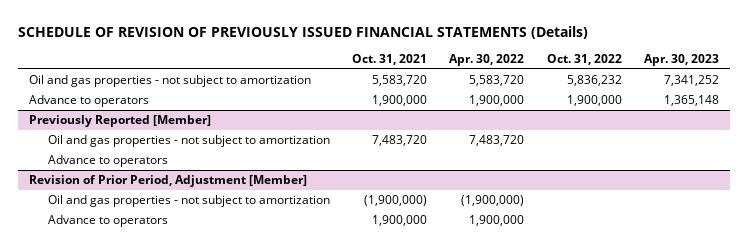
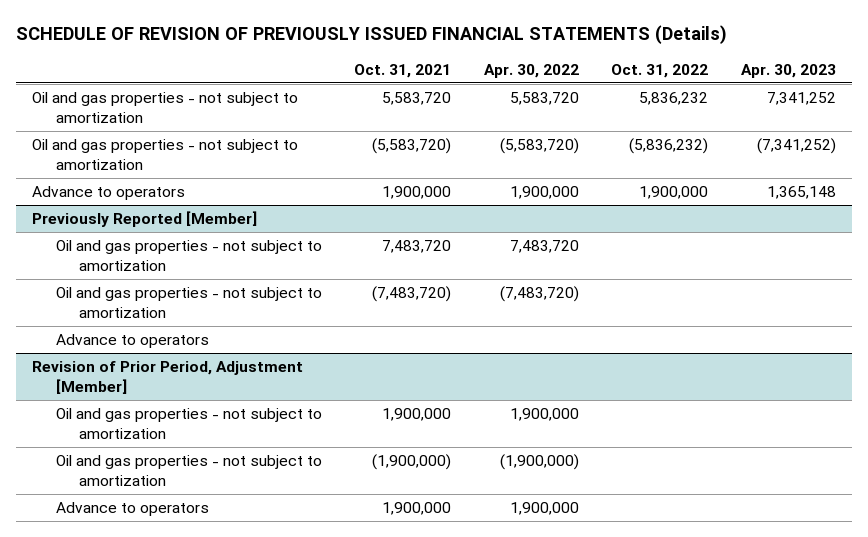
none -> [32,139,299,171] Oil and gas properties - not subject to amortization
none -> [55,287,322,319] Oil and gas properties - not subject to amortization
none -> [55,408,322,440] Oil and gas properties - not subject to amortization

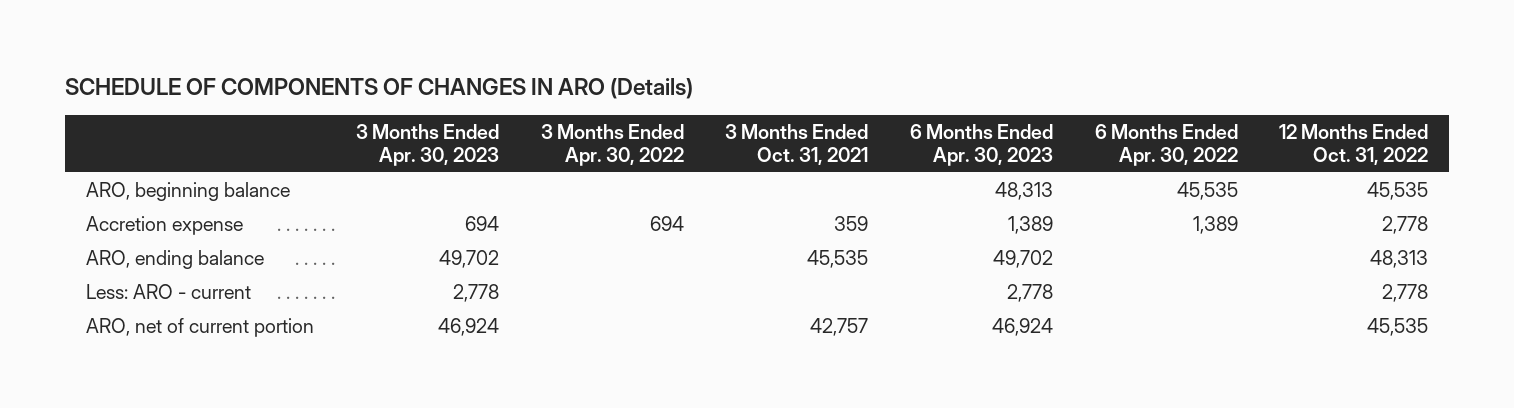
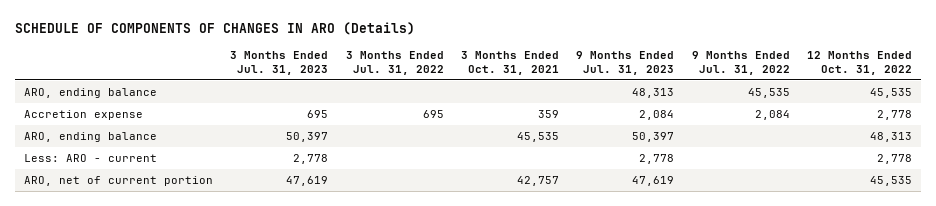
[355,123,499,167] 3 Months Ended Apr. 30, 2023 -> none
[540,123,684,167] 3 Months Ended Apr. 30, 2022 -> none
[909,123,1053,167] 6 Months Ended Apr. 30, 2023 -> none
[1094,123,1238,167] 6 Months Ended Apr. 30, 2022 -> none
none -> [230,51,329,75] 3 Months Ended Jul. 31, 2023
none -> [345,51,444,75] 3 Months Ended Jul. 31, 2022
none -> [576,51,675,75] 9 Months Ended Jul. 31, 2023
none -> [691,51,790,75] 9 Months Ended Jul. 31, 2022
[86,181,291,201] ARO, beginning balance -> [24,88,158,99] ARO, ending balance

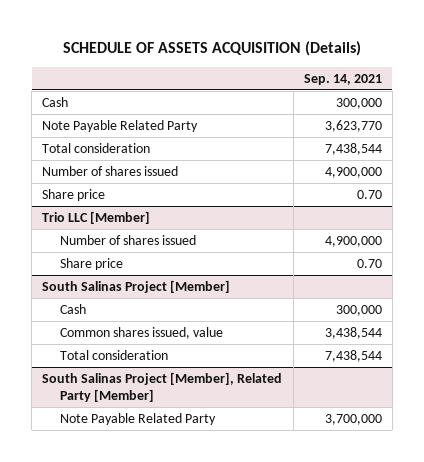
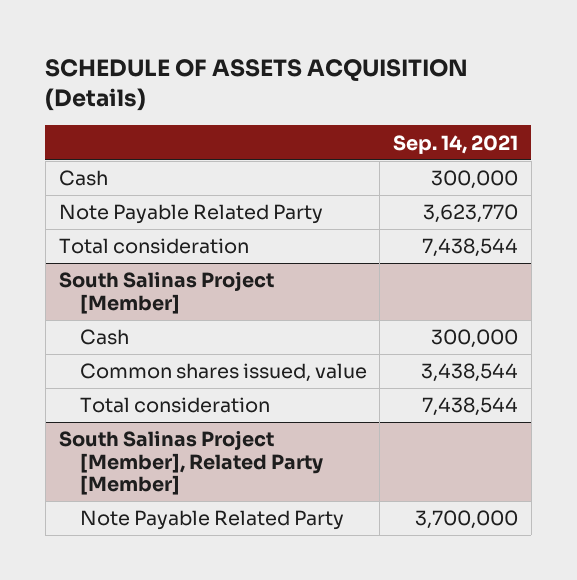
[42,165,179,176] Number of shares issued -> none
[42,188,106,201] Share price -> none
[42,210,151,224] Trio LLC [Member] -> none
[60,234,197,245] Number of shares issued -> none
[60,257,124,270] Share price -> none

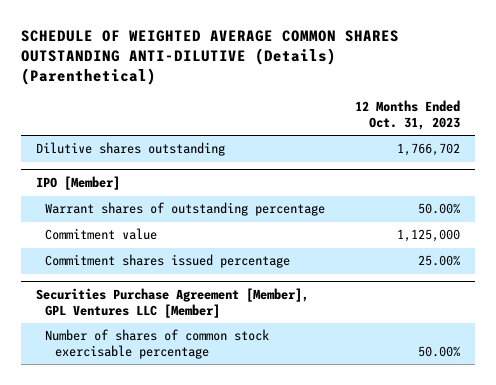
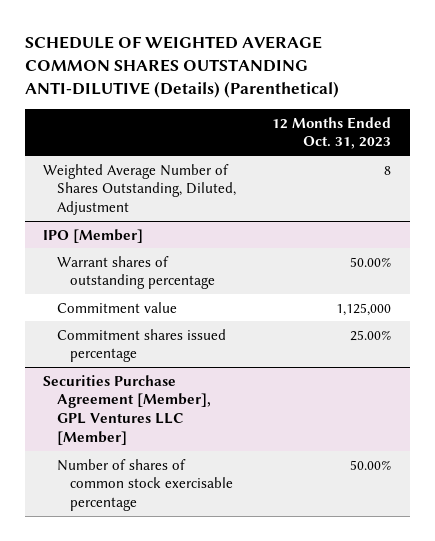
[36,142,226,157] Dilutive shares outstanding -> [43,163,236,216] Weighted Average Number of Shares Outstanding, Diluted, Adjustment
[396,143,460,157] 1,766,702 -> [384,165,392,175] 8

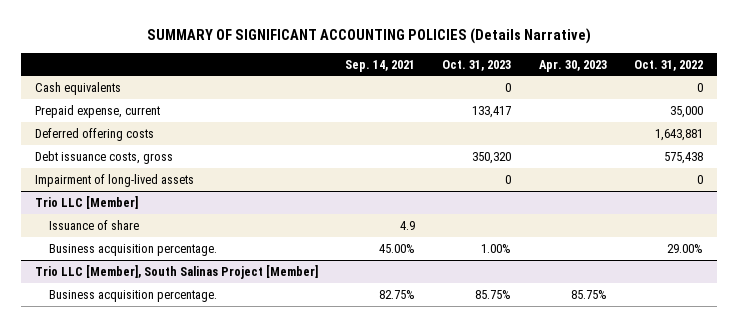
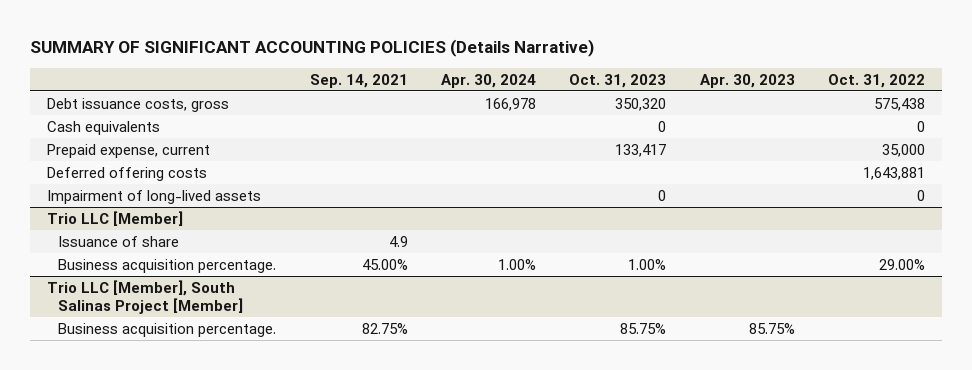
none -> [440,73,536,88] Apr. 30, 2024
[34,150,173,164] Debt issuance costs, gross -> [46,97,229,112] Debt issuance costs, gross

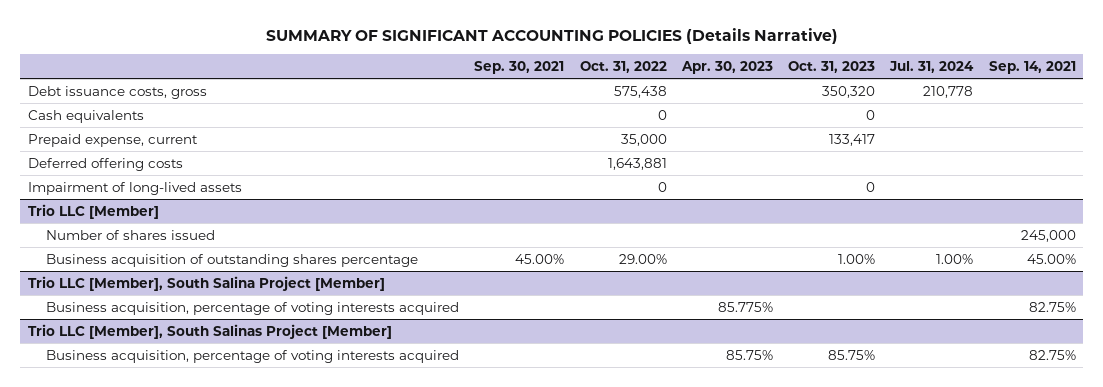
[440,73,536,88] Apr. 30, 2024 -> none
none -> [474,60,565,74] Sep. 30, 2021
none -> [889,60,975,73] Jul. 31, 2024
[58,235,180,247] Issuance of share -> none
none -> [45,229,215,240] Number of shares issued
[58,258,277,273] Business acquisition percentage. -> [45,253,418,267] Business acquisition of outstanding shares percentage
none -> [27,275,385,291] Trio LLC [Member], South Salina Project [Member]
none -> [45,301,459,315] Business acquisition, percentage of voting interests acquired
[58,322,277,337] Business acquisition percentage. -> [45,349,459,363] Business acquisition, percentage of voting interests acquired

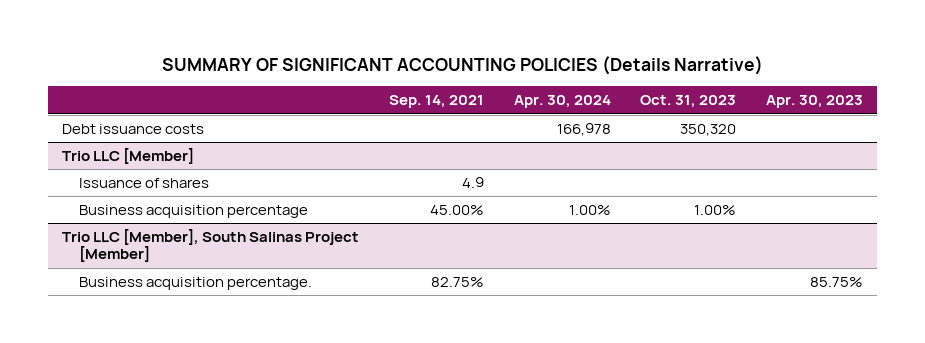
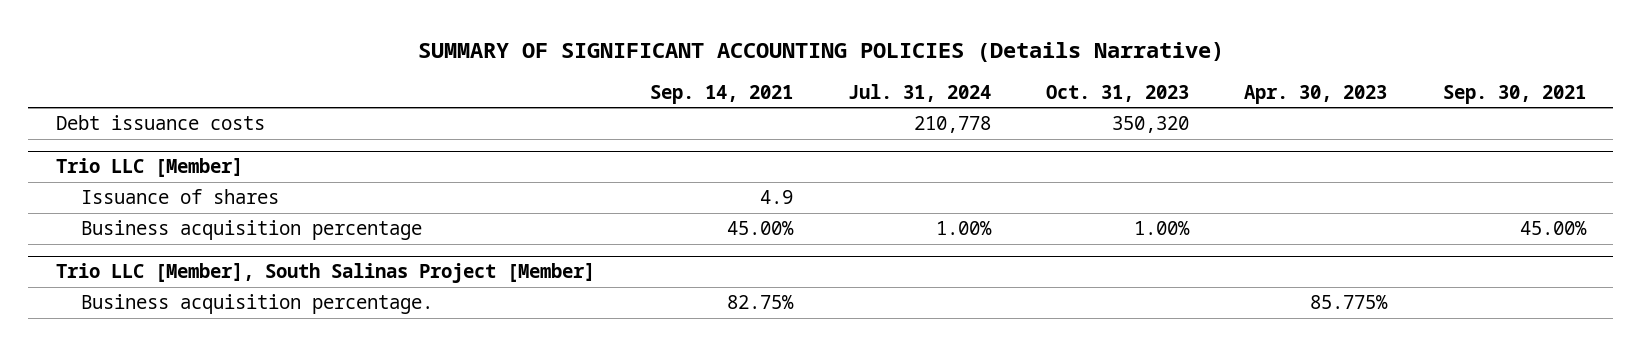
[513,95,611,109] Apr. 30, 2024 -> none
none -> [848,83,992,102] Jul. 31, 2024
none -> [1442,84,1586,104] Sep. 30, 2021
[809,277,863,288] 85.75% -> [1310,295,1389,310] 85.775%

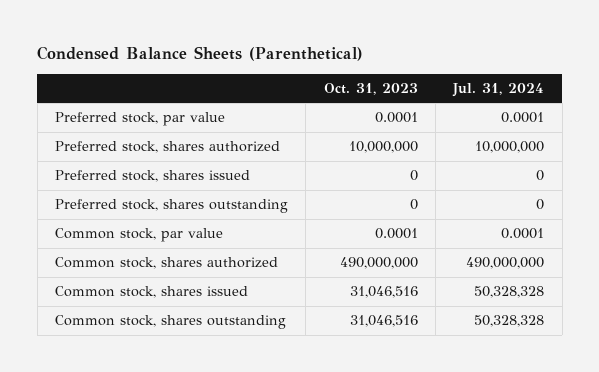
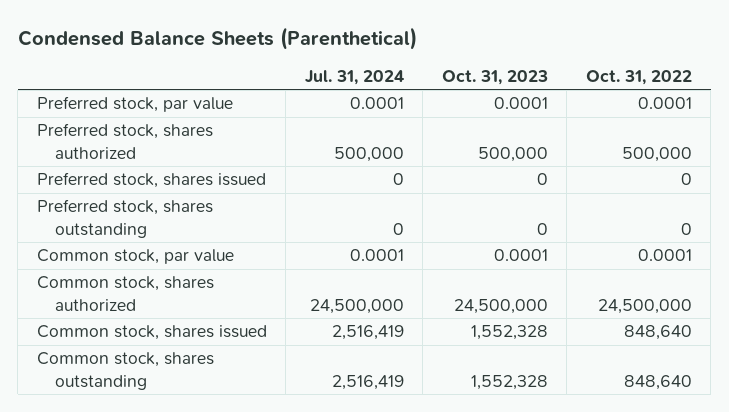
none -> [585,69,692,85] Oct. 31, 2022
[348,141,418,154] 10,000,000 -> [477,146,548,162] 500,000
[475,141,545,154] 10,000,000 -> [333,146,404,162] 500,000
[339,257,418,270] 490,000,000 -> [453,298,548,314] 24,500,000
[466,257,545,270] 490,000,000 -> [309,298,404,314] 24,500,000
[349,286,418,299] 31,046,516 -> [470,325,548,341] 1,552,328
[474,286,545,299] 50,328,328 -> [331,325,404,341] 2,516,419
[349,315,418,328] 31,046,516 -> [470,374,548,390] 1,552,328
[474,315,545,328] 50,328,328 -> [331,374,404,390] 2,516,419

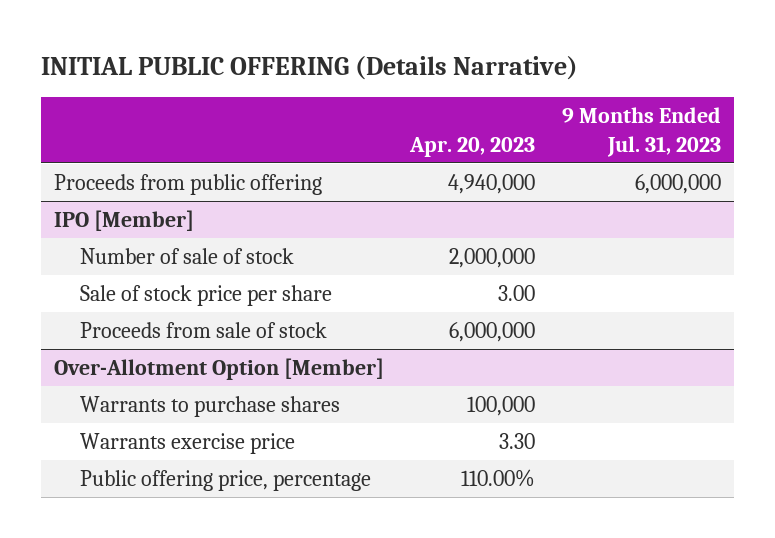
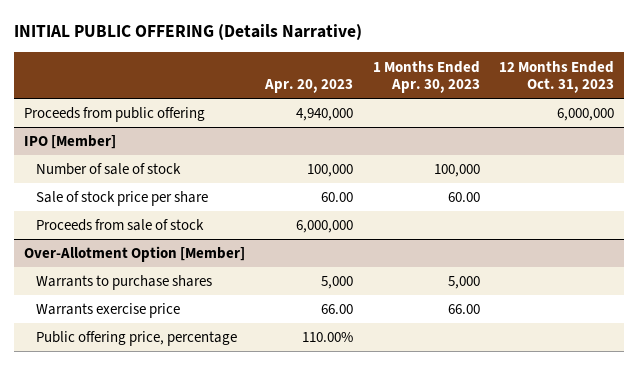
[561,107,721,157] 9 Months Ended Jul. 31, 2023 -> none
none -> [372,60,480,94] 1 Months Ended Apr. 30, 2023
none -> [499,60,615,94] 12 Months Ended Oct. 31, 2023
[449,248,536,269] 2,000,000 -> [306,164,353,178] 100,000
[498,285,536,302] 3.00 -> [320,192,353,203] 60.00
[467,396,536,417] 100,000 -> [320,276,353,290] 5,000
[499,433,536,450] 3.30 -> [320,304,353,315] 66.00

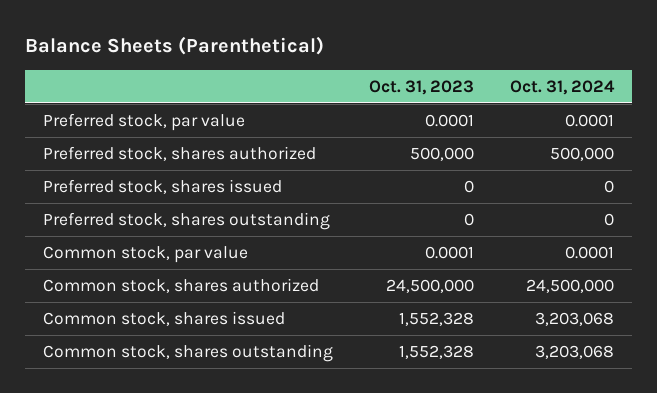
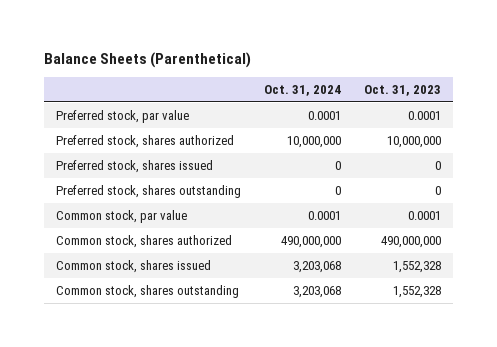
[409,147,474,162] 500,000 -> [387,135,442,148] 10,000,000
[549,147,614,162] 500,000 -> [287,135,342,148] 10,000,000
[385,279,474,294] 24,500,000 -> [381,235,442,248] 490,000,000
[525,279,614,294] 24,500,000 -> [281,235,342,248] 490,000,000

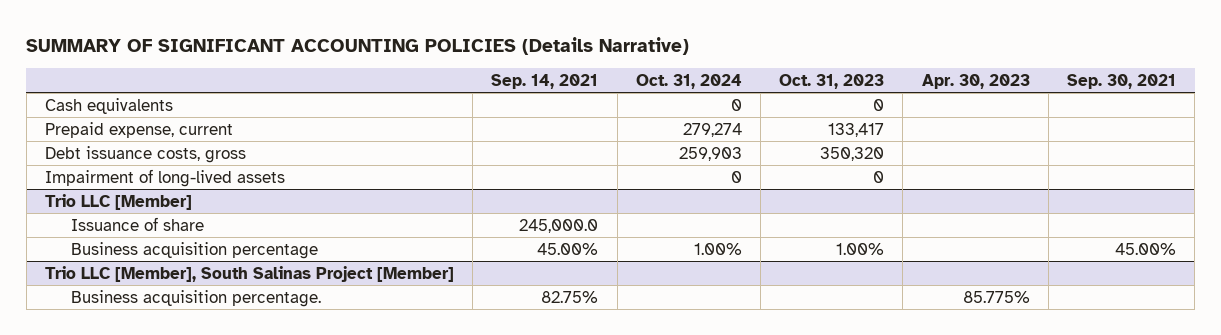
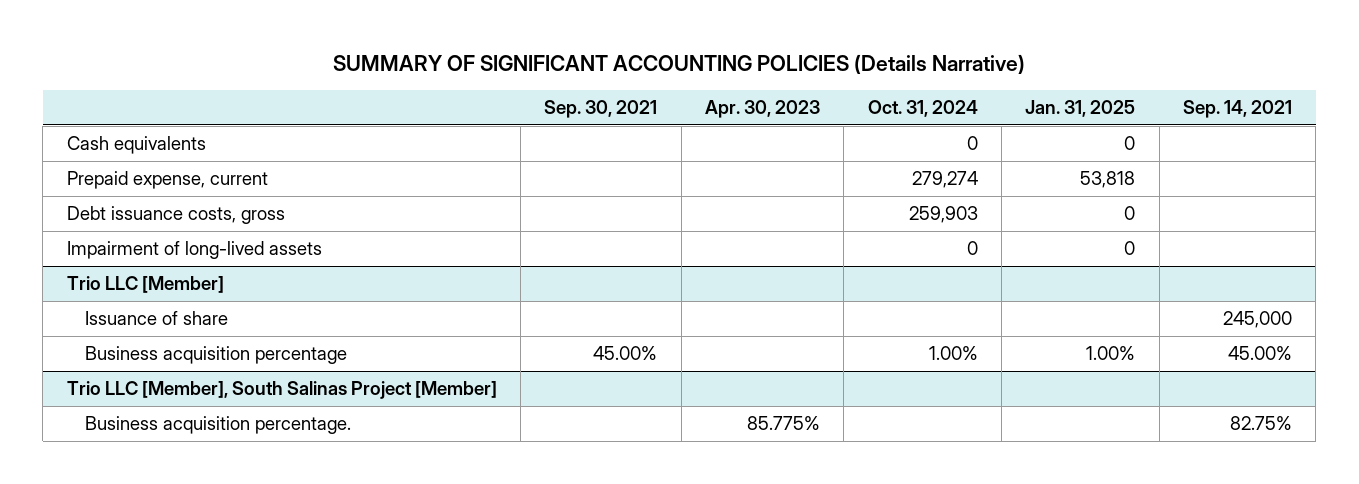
[779,73,885,89] Oct. 31, 2023 -> none
none -> [1025,99,1136,117] Jan. 31, 2025
[519,218,599,233] 245,000.0 -> [1223,311,1293,329] 245,000

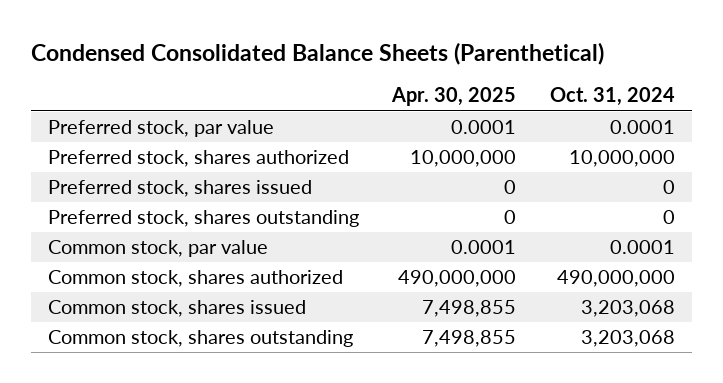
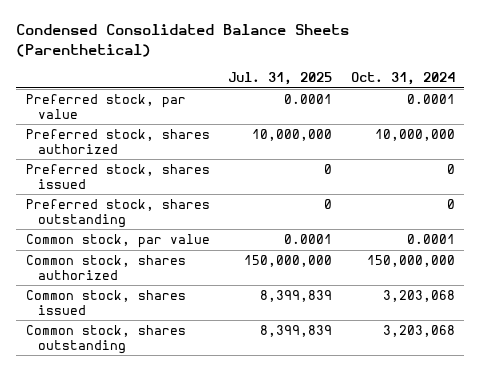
[391,87,517,107] Apr. 30, 2025 -> none
none -> [228,71,333,85] Jul. 31, 2025
[557,270,676,288] 490,000,000 -> [366,254,455,267] 150,000,000

